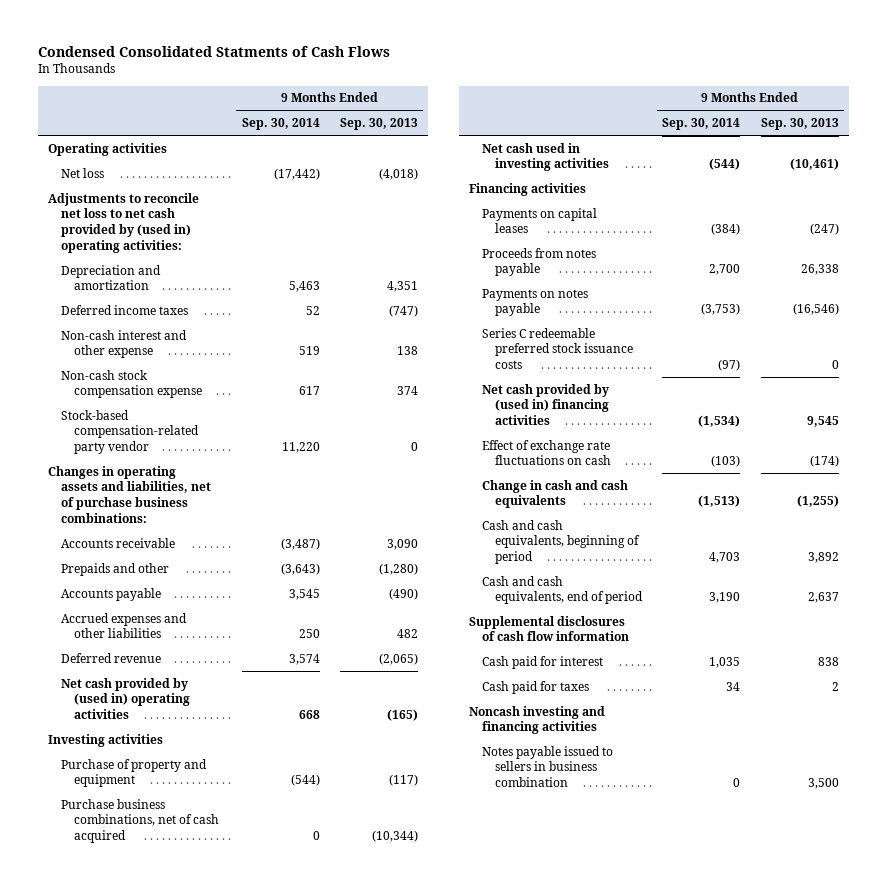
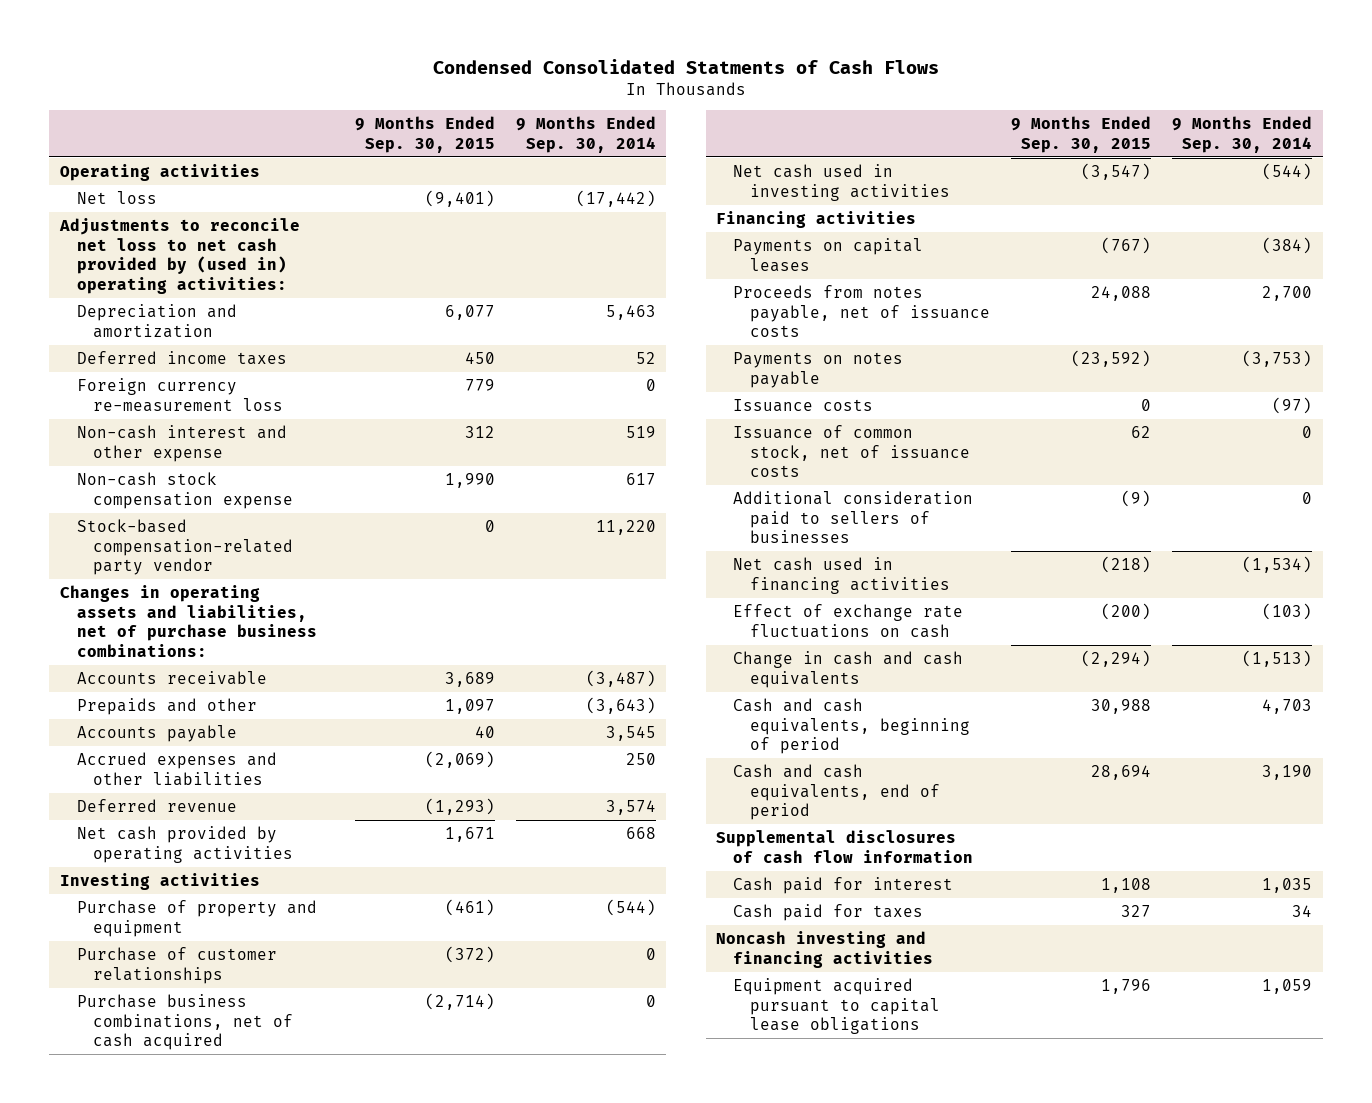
[339,118,418,131] Sep. 30, 2013 -> none
none -> [354,116,495,153] 9 Months Ended Sep. 30, 2015
none -> [76,377,284,412] Foreign currency re-measurement loss
[61,677,191,720] Net cash provided by (used in) operating activities -> [76,825,294,863] Net cash provided by operating activities
none -> [76,946,277,984] Purchase of customer relationships
[481,247,596,277] Proceeds from notes payable -> [732,284,990,338] Proceeds from notes payable, net of issuance costs
[481,327,633,370] Series C redeemable preferred stock issuance costs -> [732,398,873,412] Issuance costs
none -> [732,424,970,478] Issuance of common stock, net of issuance costs
none -> [732,490,973,544] Additional consideration paid to sellers of businesses
[481,383,609,426] Net cash provided by (used in) financing activities -> [732,556,950,594] Net cash used in financing activities
[481,745,613,788] Notes payable issued to sellers in business combination -> none
none -> [732,977,940,1035] Equipment acquired pursuant to capital lease obligations

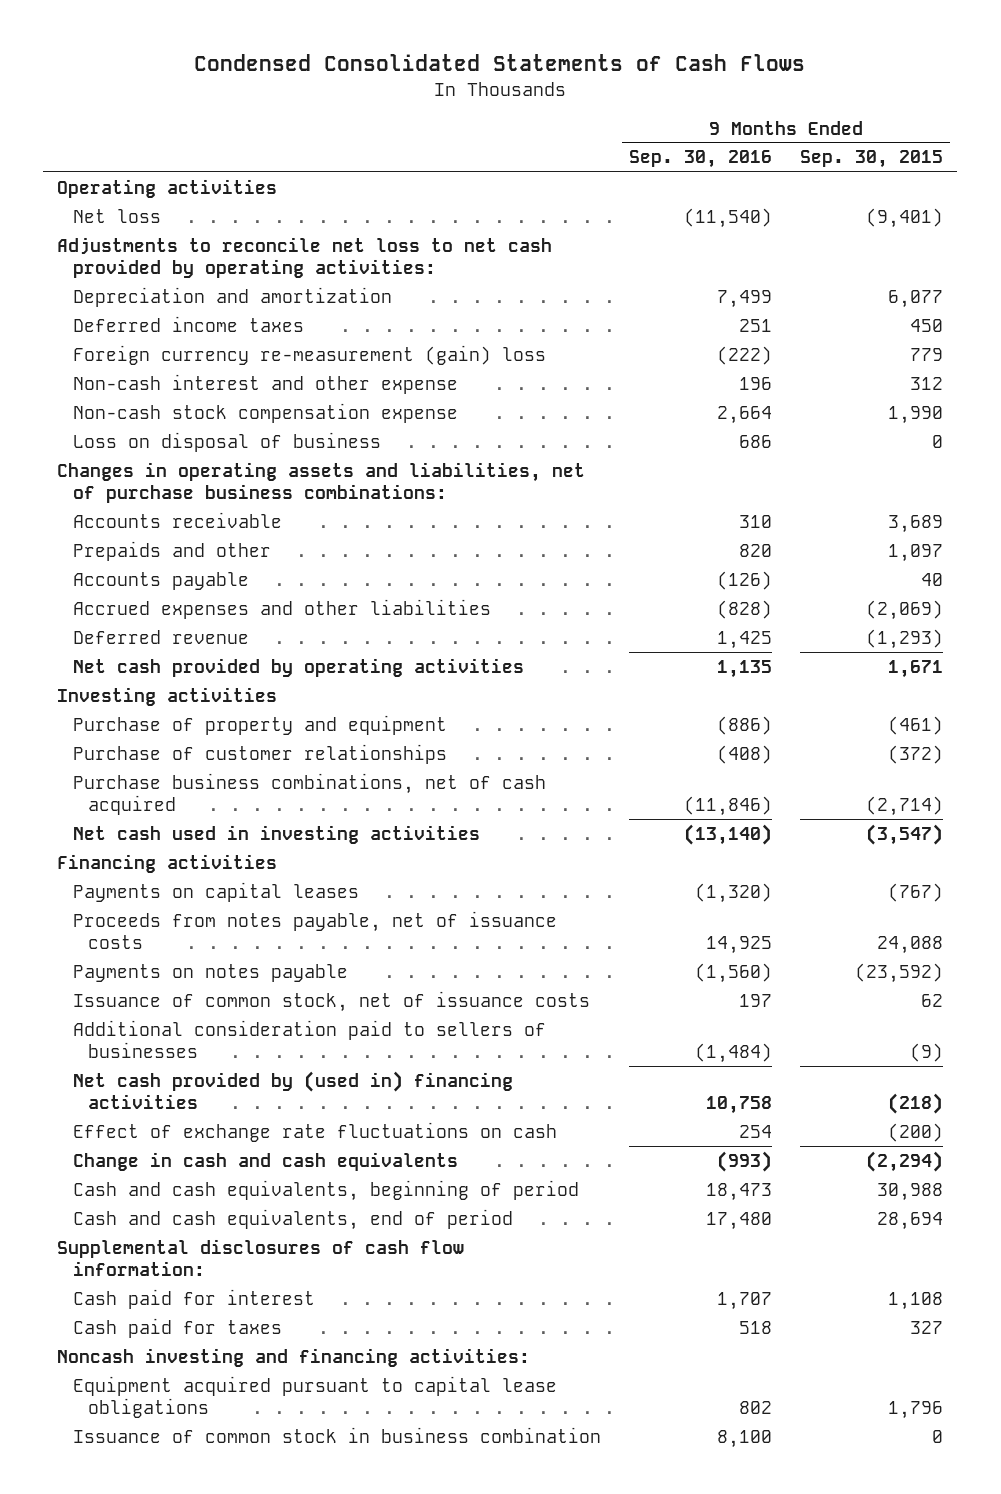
[433,58,940,74] Condensed Consolidated Statments of Cash Flows -> [194,54,806,72] Condensed Consolidated Statements of Cash Flows
[515,116,656,153] 9 Months Ended Sep. 30, 2014 -> none
none -> [629,150,773,169] Sep. 30, 2016
[58,217,300,294] Adjustments to reconcile net loss to net cash provided by (used in) operating activities: -> [57,236,553,279] Adjustments to reconcile net loss to net cash provided by operating activities:
[76,377,284,412] Foreign currency re-measurement loss -> [72,344,546,365] Foreign currency re-measurement (gain) loss
[76,518,294,576] Stock-based compensation-related party vendor -> none
none -> [72,431,381,452] Loss on disposal of business
[732,398,873,412] Issuance costs -> none
[732,556,950,594] Net cash used in financing activities -> [72,1070,513,1110] Net cash provided by (used in) financing activities
[716,829,973,863] Supplemental disclosures of cash flow information -> [57,1238,465,1277] Supplemental disclosures of cash flow information:
[716,930,933,968] Noncash investing and financing activities -> [57,1347,531,1367] Noncash investing and financing activities:
none -> [72,1426,601,1443] Issuance of common stock in business combination

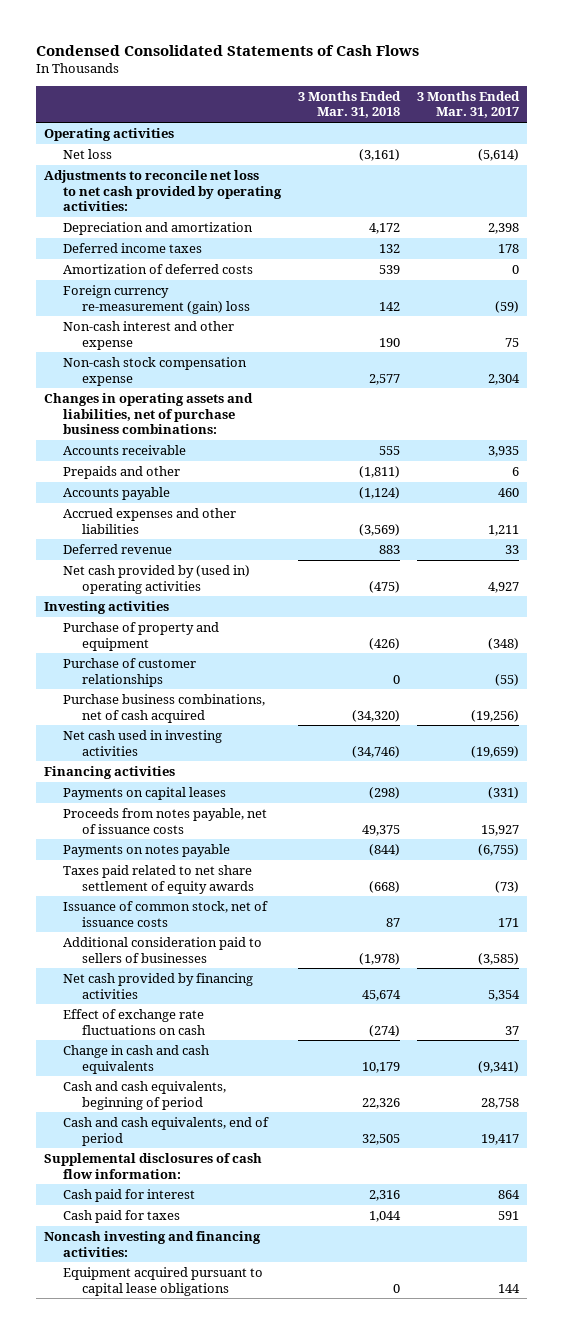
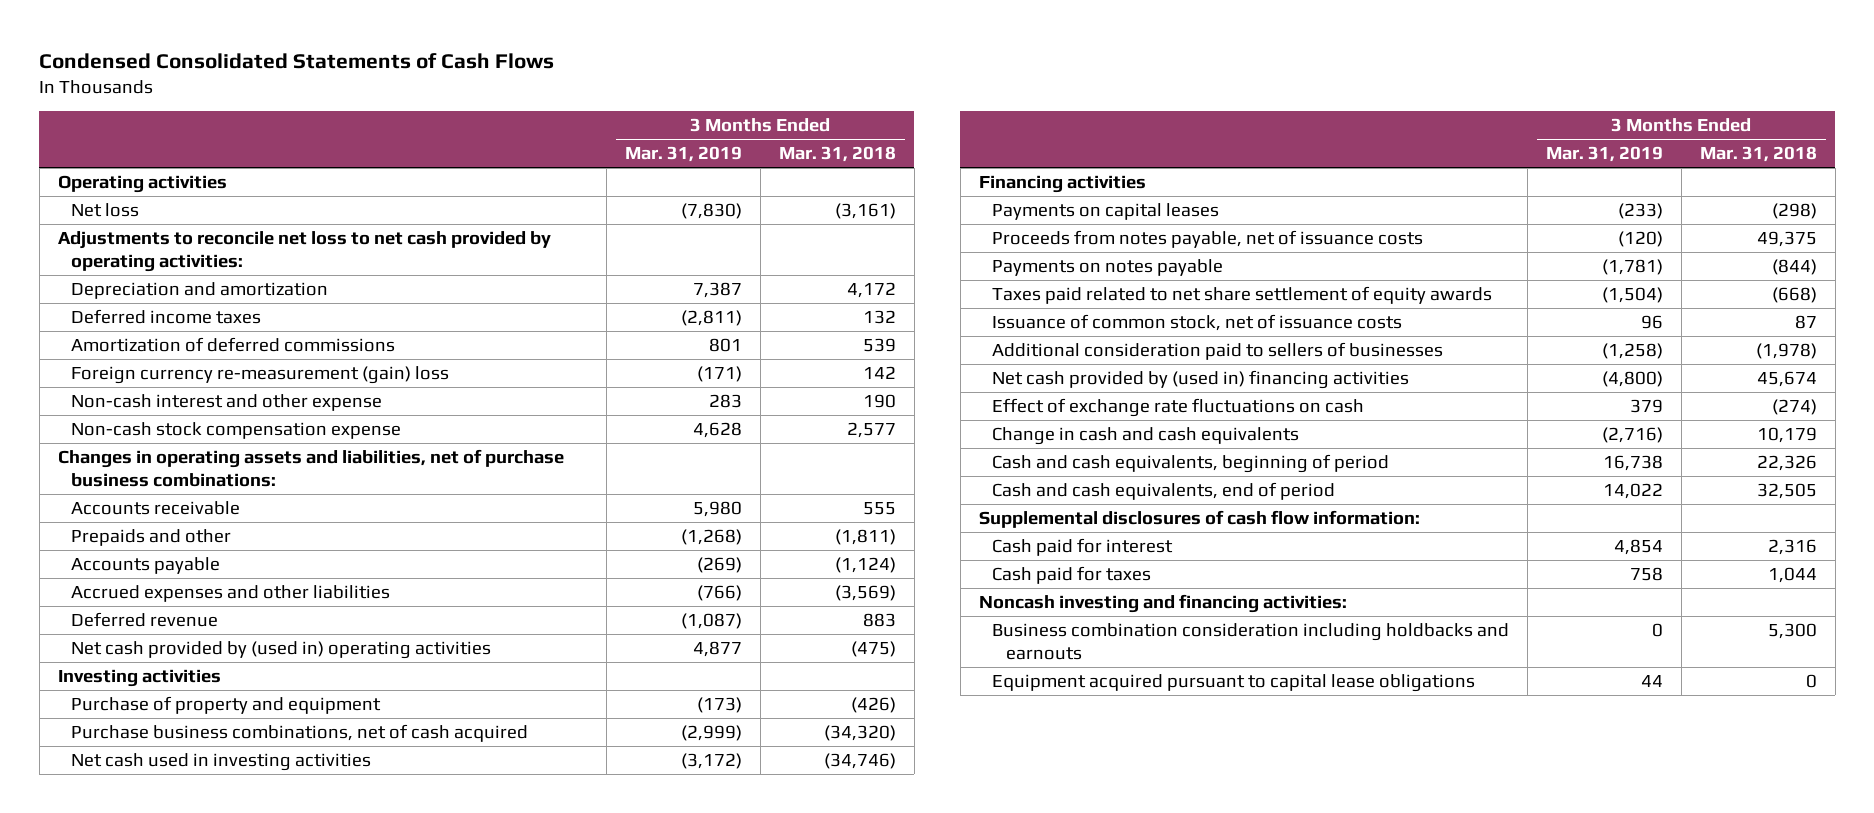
[416,90,520,119] 3 Months Ended Mar. 31, 2017 -> none
none -> [624,146,742,163] Mar. 31, 2019
[62,264,253,275] Amortization of deferred costs -> [71,337,396,353] Amortization of deferred commissions
[62,658,196,687] Purchase of customer relationships -> none
[62,973,253,999] Net cash provided by financing activities -> [992,370,1410,390] Net cash provided by (used in) financing activities
none -> [992,623,1510,660] Business combination consideration including holdbacks and earnouts

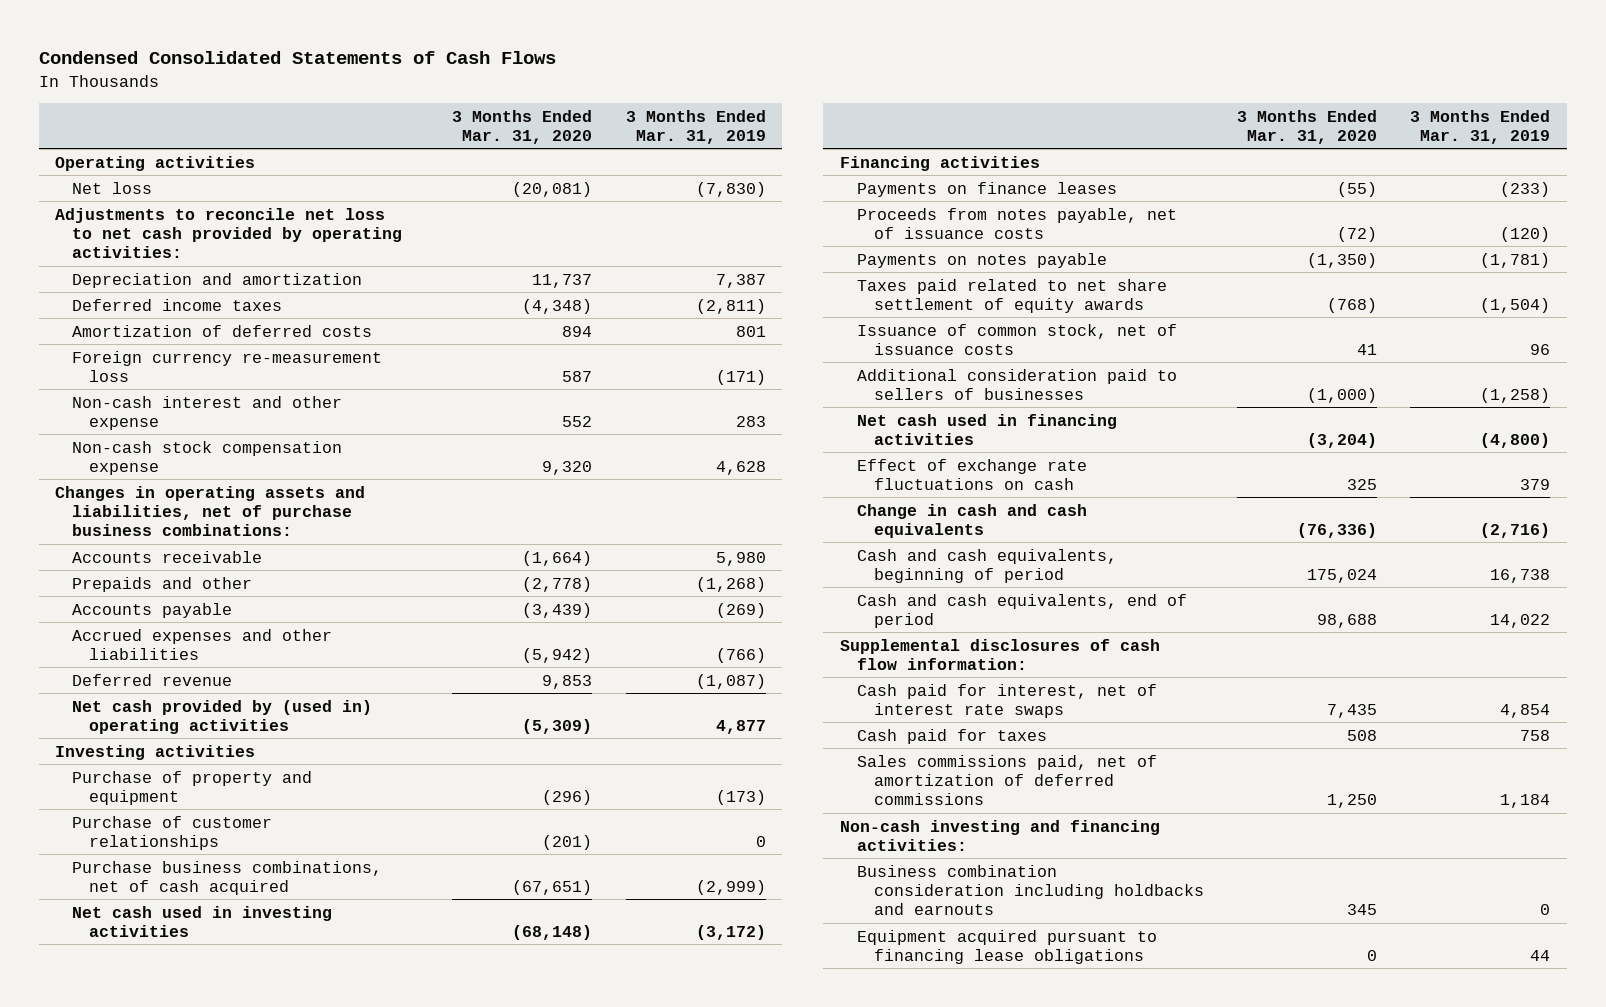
[778,146,896,163] Mar. 31, 2018 -> none
none -> [452,109,593,144] 3 Months Ended Mar. 31, 2020
[71,337,396,353] Amortization of deferred commissions -> [72,324,373,337] Amortization of deferred costs
[71,366,450,385] Foreign currency re-measurement (gain) loss -> [72,350,383,382] Foreign currency re-measurement loss
none -> [72,815,273,850] Purchase of customer relationships
[992,203,1220,221] Payments on capital leases -> [856,181,1117,197] Payments on finance leases
[992,370,1410,390] Net cash provided by (used in) financing activities -> [856,413,1117,445] Net cash used in financing activities
[992,538,1174,557] Cash paid for interest -> [856,683,1157,718] Cash paid for interest, net of interest rate swaps
none -> [856,754,1157,805] Sales commissions paid, net of amortization of deferred commissions
[978,594,1347,614] Noncash investing and financing activities: -> [840,819,1161,851] Non-cash investing and financing activities:
[992,674,1476,693] Equipment acquired pursuant to capital lease obligations -> [856,929,1157,964] Equipment acquired pursuant to financing lease obligations

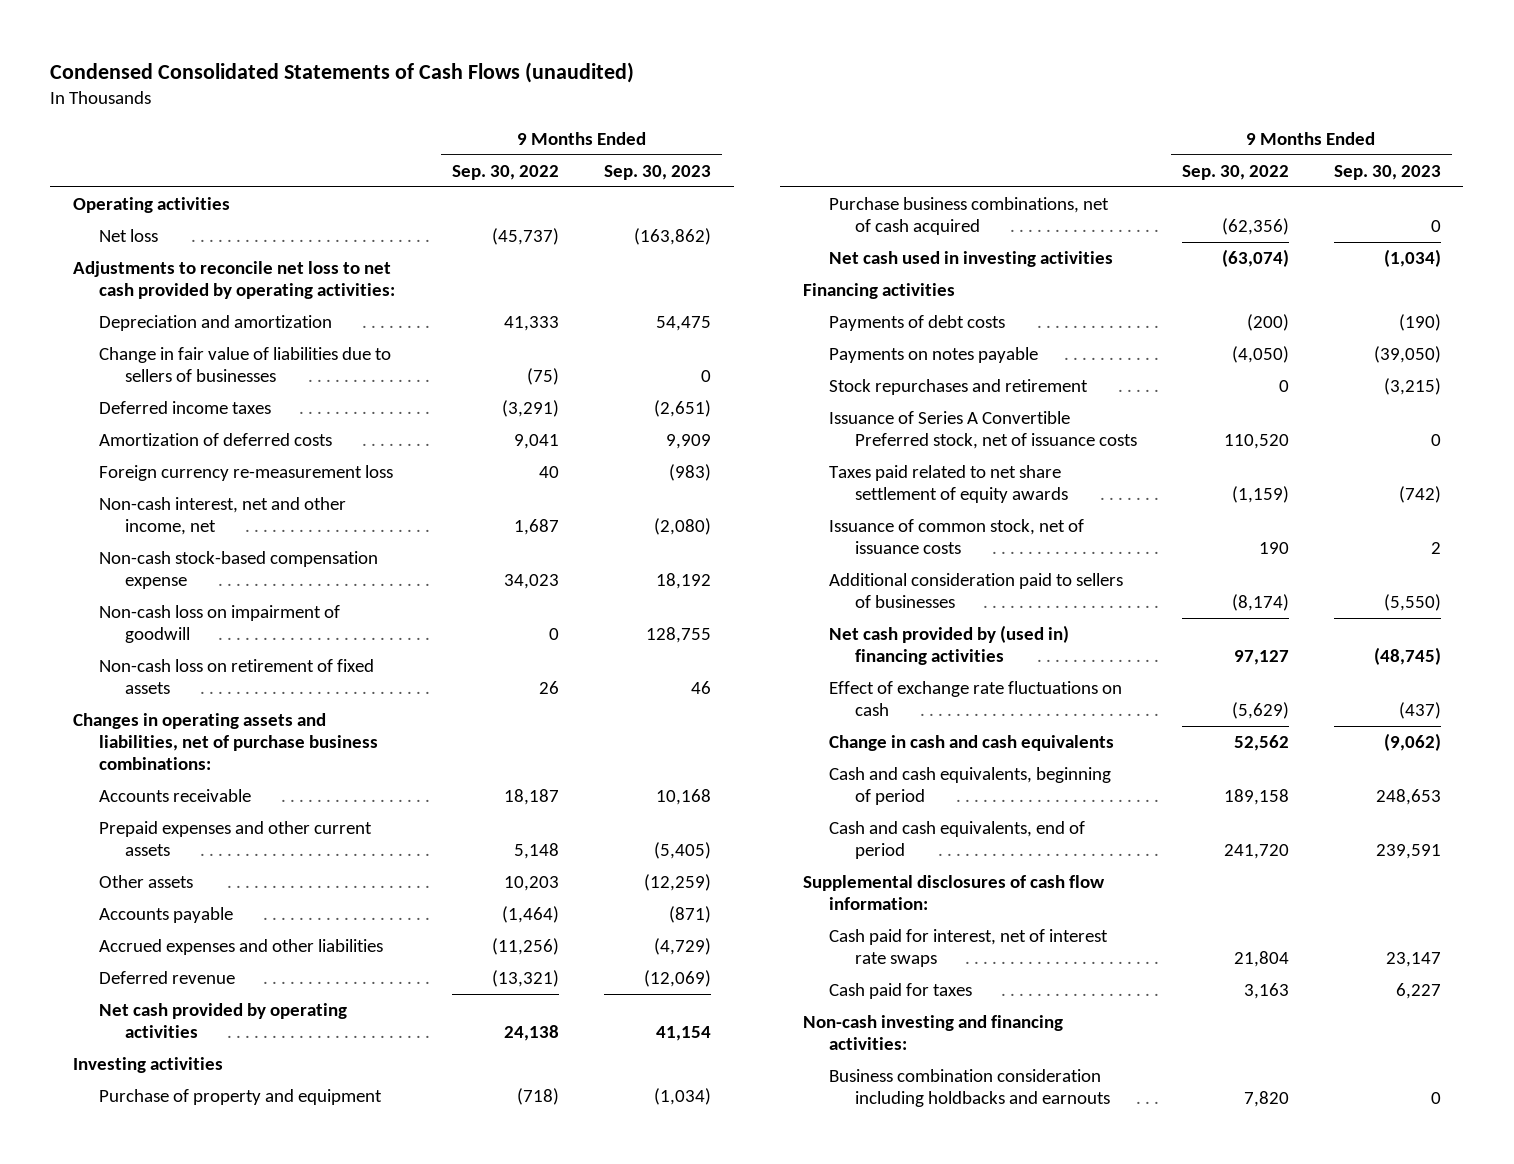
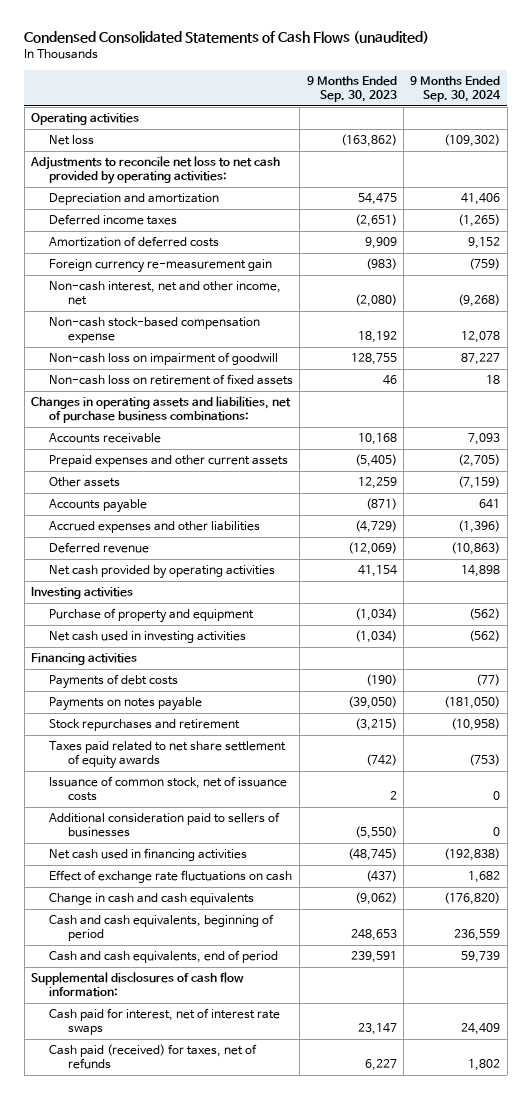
[452,164,560,180] Sep. 30, 2022 -> none
none -> [410,76,502,103] 9 Months Ended Sep. 30, 2024
[98,347,391,383] Change in fair value of liabilities due to sellers of businesses -> none
[98,465,393,482] Foreign currency re-measurement loss -> [49,259,273,274] Foreign currency re-measurement gain
[644,874,712,892] (12,259) -> [357,477,397,490] 12,259
[828,197,1109,236] Purchase business combinations, net of cash acquired -> none
[828,411,1137,450] Issuance of Series A Convertible Preferred stock, net of issuance costs -> none
[828,625,1069,666] Net cash provided by (used in) financing activities -> [49,848,248,862] Net cash used in financing activities
[802,1015,1063,1051] Non-cash investing and financing activities: -> none
[828,1069,1110,1108] Business combination consideration including holdbacks and earnouts -> none
[828,983,972,1000] Cash paid for taxes -> [49,1044,258,1070] Cash paid (received) for taxes, net of refunds

